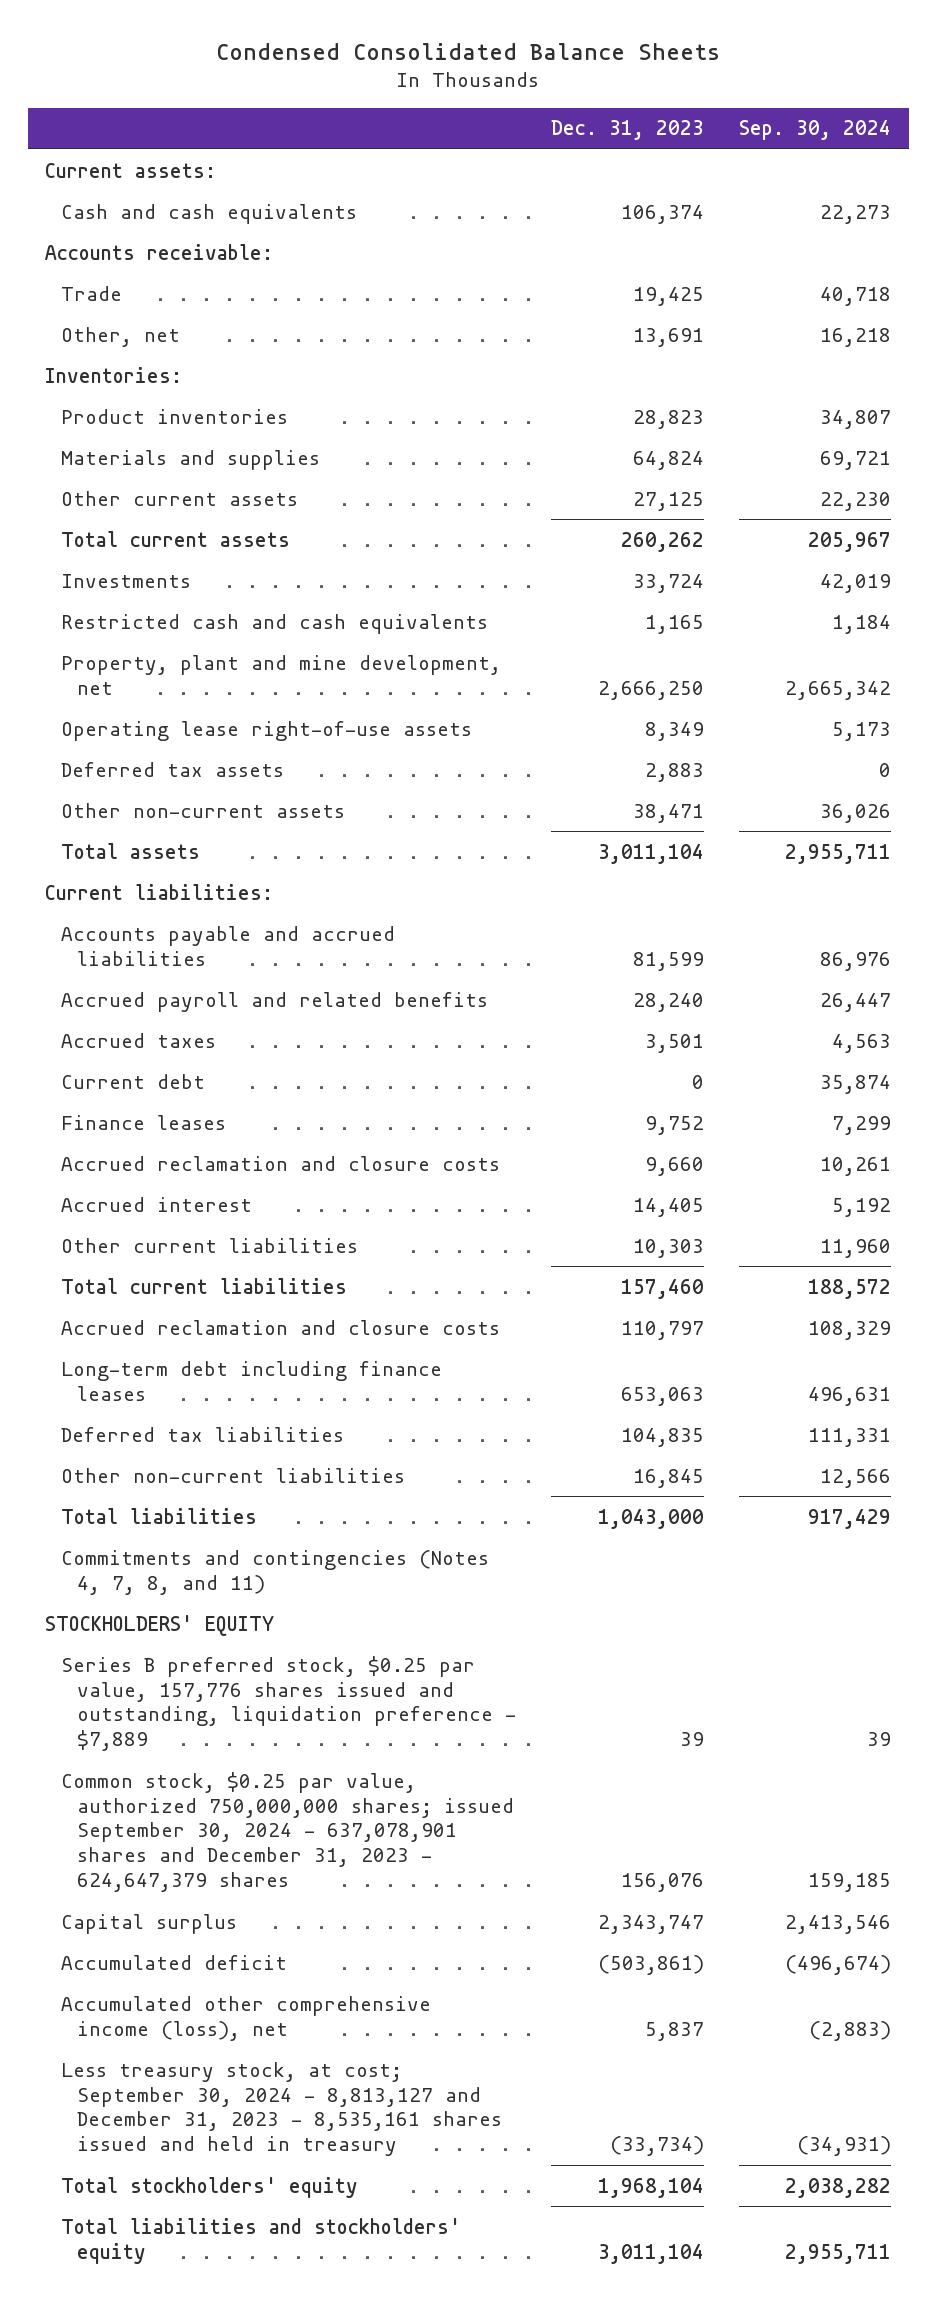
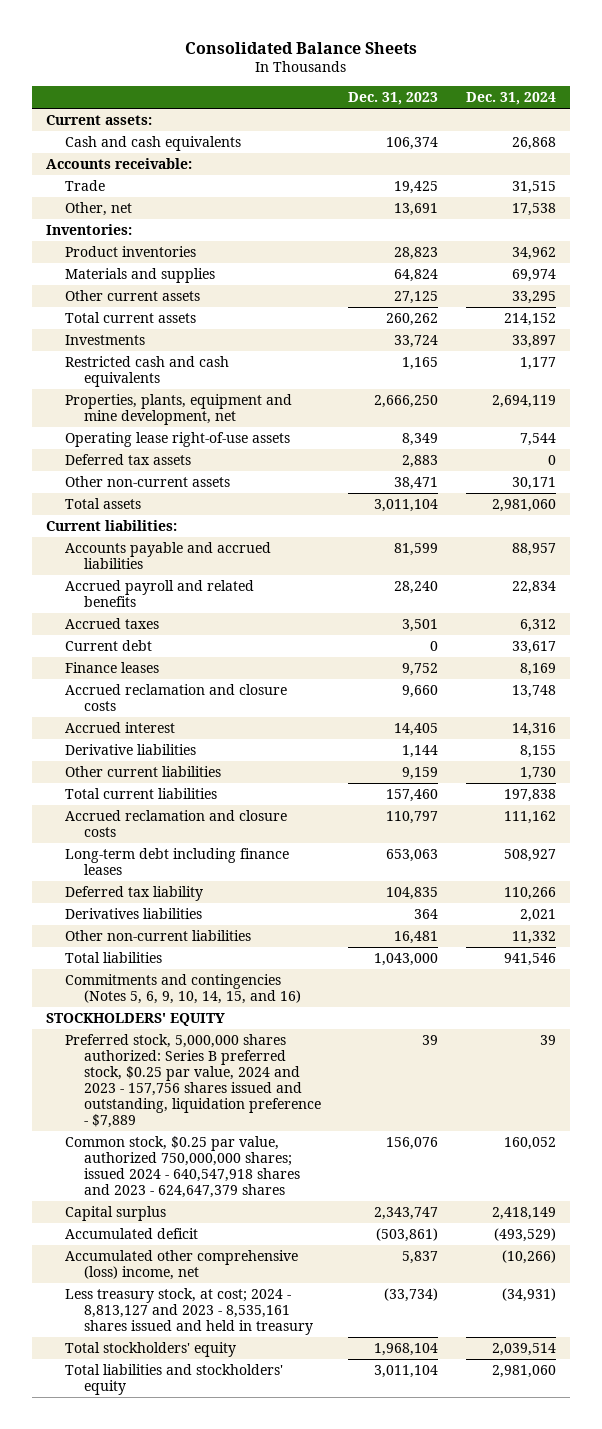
[216,42,721,60] Condensed Consolidated Balance Sheets -> [185,41,418,54] Consolidated Balance Sheets
[739,120,892,141] Sep. 30, 2024 -> none
none -> [465,92,556,106] Dec. 31, 2024
[61,654,502,695] Property, plant and mine development, net -> [64,394,292,425] Properties, plants, equipment and mine development, net
none -> [64,744,196,756] Derivative liabilities
[633,1238,705,1258] 10,303 -> [402,767,439,781] 9,159
[61,1426,345,1442] Deferred tax liabilities -> [64,886,203,902] Deferred tax liability
none -> [64,908,202,920] Derivatives liabilities
[633,1468,705,1488] 16,845 -> [394,931,439,945] 16,481
[61,1549,490,1595] Commitments and contingencies (Notes 4, 7, 8, and 11) -> [64,974,301,1004] Commitments and contingencies (Notes 5, 6, 9, 10, 14, 15, and 16)
[61,1655,517,1752] Series B preferred stock, $0.25 par value, 157,776 shares issued and outstanding, liquidation preference - $7,889 -> [64,1034,321,1128] Preferred stock, 5,000,000 shares authorized: Series B preferred stock, $0.25 par value, 2024 and 2023 - 157,756 shares issued and outstanding, liquidation preference - $7,889
[61,1771,515,1893] Common stock, $0.25 par value, authorized 750,000,000 shares; issued September 30, 2024 - 637,078,901 shares and December 31, 2023 - 624,647,379 shares -> [64,1136,300,1198] Common stock, $0.25 par value, authorized 750,000,000 shares; issued 2024 - 640,547,918 shares and 2023 - 624,647,379 shares
[61,1995,432,2041] Accumulated other comprehensive income (loss), net -> [64,1250,298,1280] Accumulated other comprehensive (loss) income, net
[61,2061,503,2157] Less treasury stock, at cost; September 30, 2024 - 8,813,127 and December 31, 2023 - 8,535,161 shares issued and held in treasury -> [64,1288,313,1335] Less treasury stock, at cost; 2024 - 8,813,127 and 2023 - 8,535,161 shares issued and held in treasury

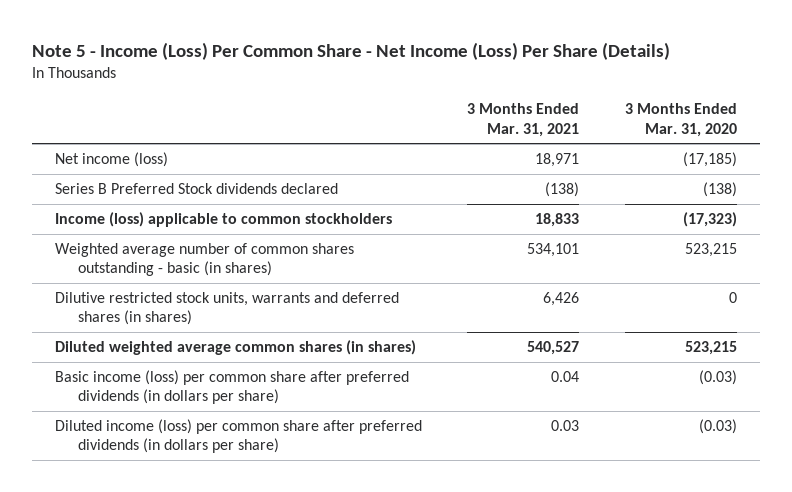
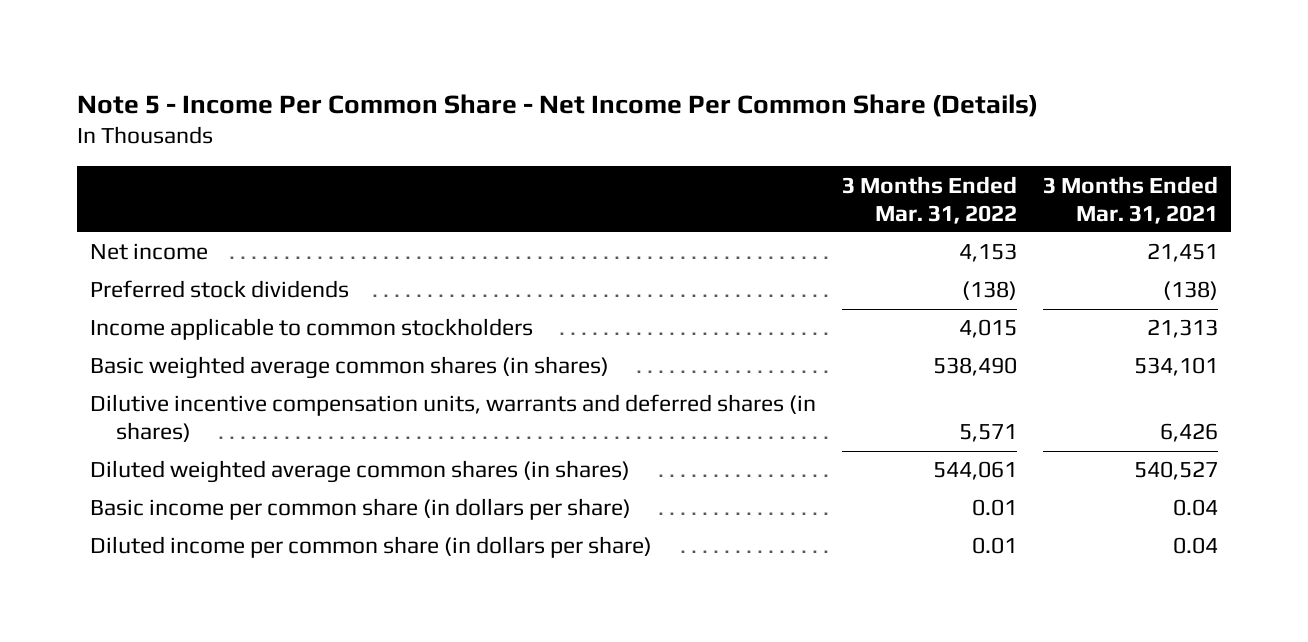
[32,41,671,60] Note 5 - Income (Loss) Per Common Share - Net Income (Loss) Per Share (Details) -> [77,93,1039,117] Note 5 - Income Per Common Share - Net Income Per Common Share (Details)
[624,103,737,137] 3 Months Ended Mar. 31, 2020 -> none
none -> [841,175,1017,224] 3 Months Ended Mar. 31, 2022
[54,152,168,168] Net income (loss) -> [89,243,208,261] Net income
[535,153,580,168] 18,971 -> [1146,243,1218,263] 21,451
[54,183,338,195] Series B Preferred Stock dividends declared -> [89,280,349,299] Preferred stock dividends
[54,212,392,228] Income (loss) applicable to common stockholders -> [89,318,533,341] Income applicable to common stockholders
[535,213,580,228] 18,833 -> [1146,319,1218,339] 21,313
[54,243,354,277] Weighted average number of common shares outstanding - basic (in shares) -> [89,356,609,380] Basic weighted average common shares (in shares)
[54,292,399,326] Dilutive restricted stock units, warrants and deferred shares (in shares) -> [89,394,816,443] Dilutive incentive compensation units, warrants and deferred shares (in shares)
[54,370,409,405] Basic income (loss) per common share after preferred dividends (in dollars per share) -> [89,498,631,521] Basic income per common share (in dollars per share)
[54,419,422,454] Diluted income (loss) per common share after preferred dividends (in dollars per share) -> [89,536,652,559] Diluted income per common share (in dollars per share)
[551,420,580,432] 0.03 -> [1172,537,1218,555] 0.04

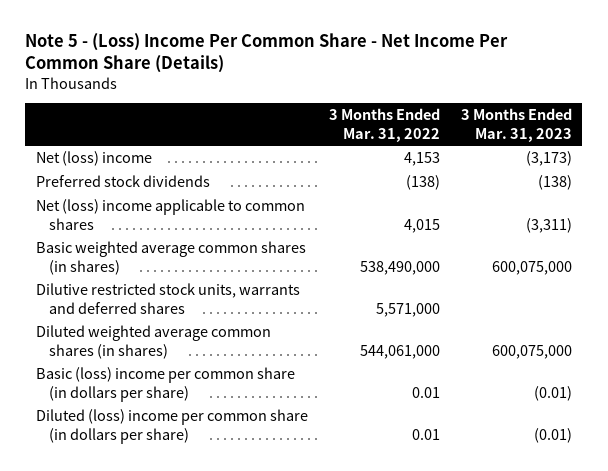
[77,93,1039,117] Note 5 - Income Per Common Share - Net Income Per Common Share (Details) -> [25,33,509,74] Note 5 - (Loss) Income Per Common Share - Net Income Per Common Share (Details)
[1042,175,1218,224] 3 Months Ended Mar. 31, 2021 -> none
none -> [460,108,572,142] 3 Months Ended Mar. 31, 2023
[89,243,208,261] Net income -> [35,151,152,167] Net (loss) income
[89,318,533,341] Income applicable to common stockholders -> [35,199,305,230] Net (loss) income applicable to common shares
[932,357,1017,377] 538,490 -> [359,260,440,275] 538,490,000
[89,394,816,443] Dilutive incentive compensation units, warrants and deferred shares (in shares) -> [35,283,300,314] Dilutive restricted stock units, warrants and deferred shares
[958,424,1017,443] 5,571 -> [375,302,440,317] 5,571,000
[932,461,1017,481] 544,061 -> [359,344,440,359] 544,061,000
[89,498,631,521] Basic income per common share (in dollars per share) -> [35,367,295,402] Basic (loss) income per common share (in dollars per share)
[89,536,652,559] Diluted income per common share (in dollars per share) -> [35,409,308,444] Diluted (loss) income per common share (in dollars per share)

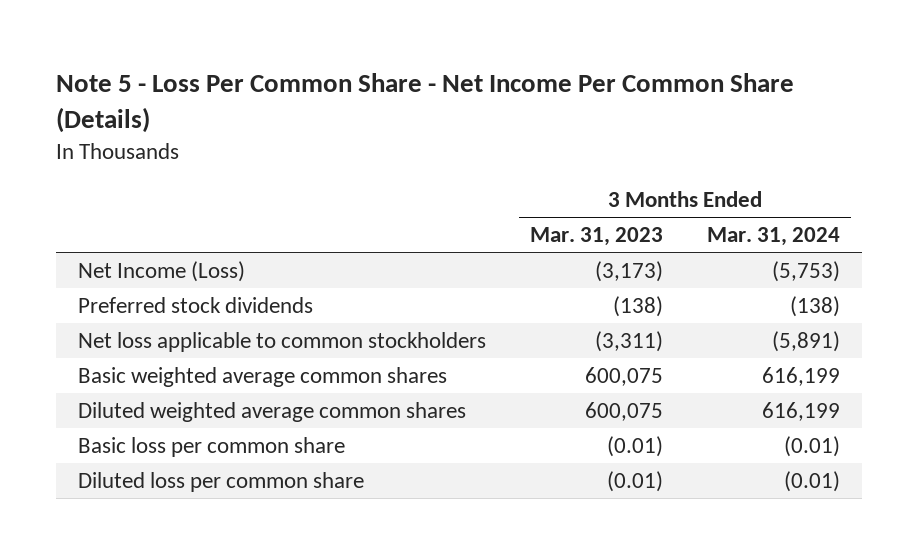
[25,33,509,74] Note 5 - (Loss) Income Per Common Share - Net Income Per Common Share (Details) -> [56,73,795,133] Note 5 - Loss Per Common Share - Net Income Per Common Share (Details)
[328,108,440,142] 3 Months Ended Mar. 31, 2022 -> none
none -> [706,227,840,247] Mar. 31, 2024
[35,151,152,167] Net (loss) income -> [78,261,246,283] Net Income (Loss)
[35,283,300,314] Dilutive restricted stock units, warrants and deferred shares -> none
[35,199,305,230] Net (loss) income applicable to common shares -> [78,332,487,353] Net loss applicable to common stockholders
[35,241,306,275] Basic weighted average common shares (in shares) -> [78,367,448,388] Basic weighted average common shares
[491,260,572,275] 600,075,000 -> [585,367,664,387] 600,075
[35,325,271,359] Diluted weighted average common shares (in shares) -> [78,402,467,423] Diluted weighted average common shares
[491,344,572,359] 600,075,000 -> [585,402,664,422] 600,075
[35,367,295,402] Basic (loss) income per common share (in dollars per share) -> [78,437,346,458] Basic loss per common share
[35,409,308,444] Diluted (loss) income per common share (in dollars per share) -> [78,472,365,493] Diluted loss per common share

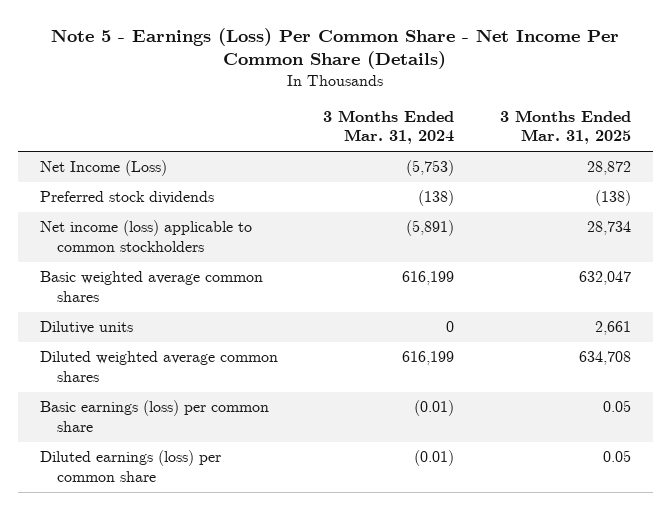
[56,73,795,133] Note 5 - Loss Per Common Share - Net Income Per Common Share (Details) -> [51,27,620,70] Note 5 - Earnings (Loss) Per Common Share - Net Income Per Common Share (Details)
[530,227,664,247] Mar. 31, 2023 -> none
none -> [499,109,631,145] 3 Months Ended Mar. 31, 2025
[78,332,487,353] Net loss applicable to common stockholders -> [40,220,253,252] Net income (loss) applicable to common stockholders
none -> [40,321,134,335] Dilutive units
[78,437,346,458] Basic loss per common share -> [40,400,270,432] Basic earnings (loss) per common share
[78,472,365,493] Diluted loss per common share -> [40,450,222,482] Diluted earnings (loss) per common share

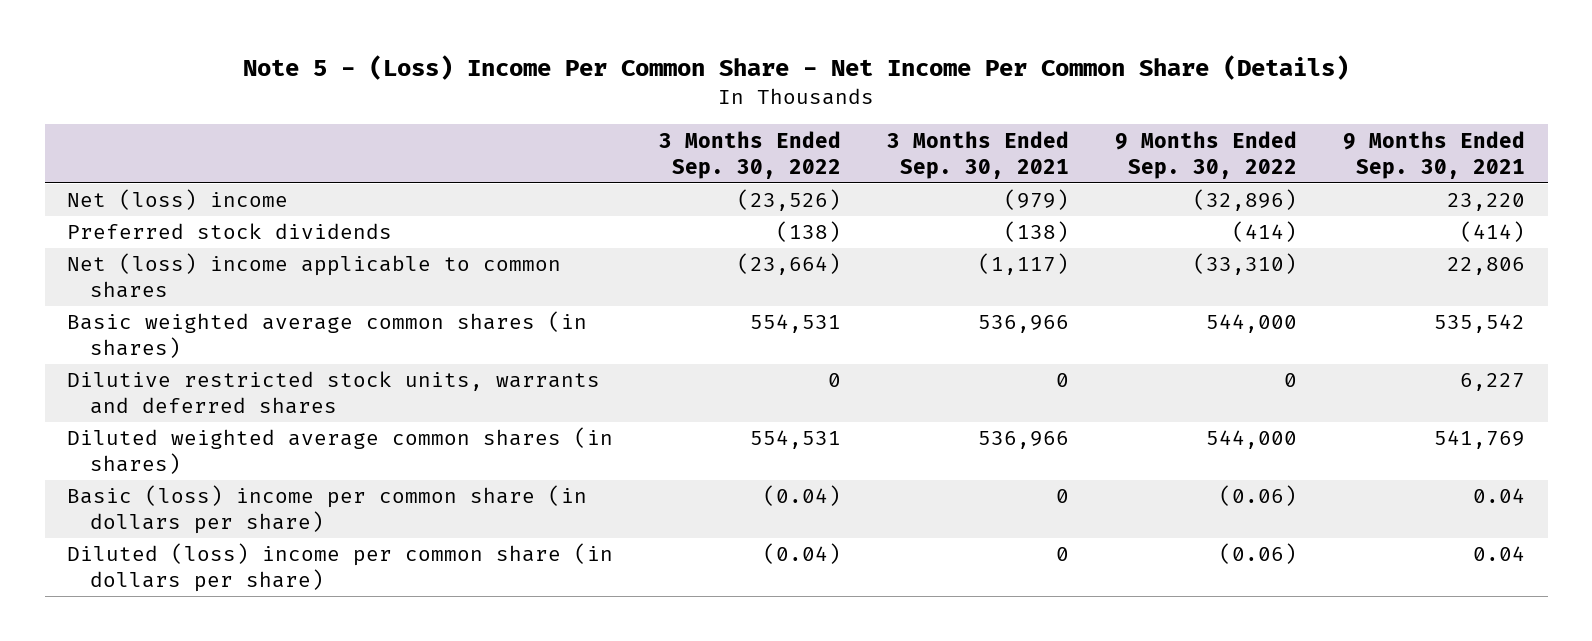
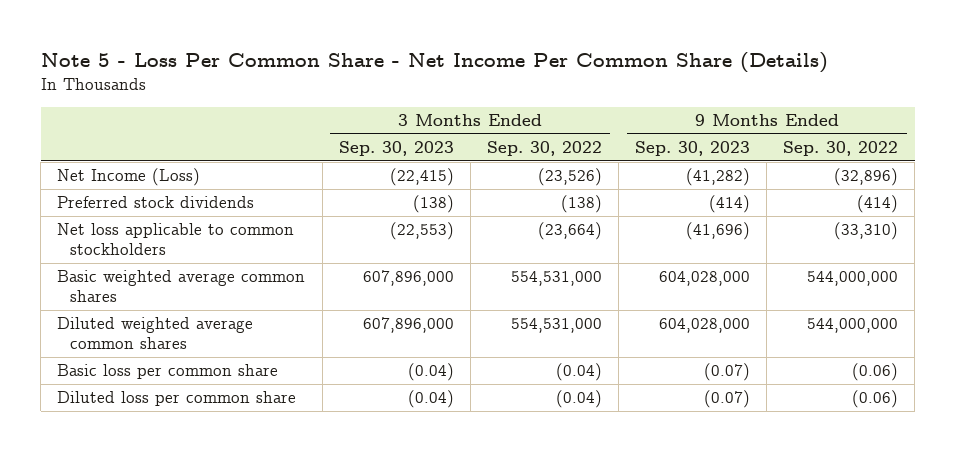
[243,55,1350,81] Note 5 - (Loss) Income Per Common Share - Net Income Per Common Share (Details) -> [40,52,828,74] Note 5 - Loss Per Common Share - Net Income Per Common Share (Details)
[887,130,1070,179] 3 Months Ended Sep. 30, 2021 -> none
[1342,130,1525,179] 9 Months Ended Sep. 30, 2021 -> none
none -> [338,141,454,157] Sep. 30, 2023
none -> [635,141,751,157] Sep. 30, 2023
[67,189,289,211] Net (loss) income -> [57,168,201,187] Net Income (Loss)
[67,371,601,415] Dilutive restricted stock units, warrants and deferred shares -> none
[67,253,562,299] Net (loss) income applicable to common shares -> [57,223,295,255] Net loss applicable to common stockholders
[67,311,588,359] Basic weighted average common shares (in shares) -> [57,270,306,302] Basic weighted average common shares
[750,314,842,334] 554,531 -> [510,271,602,287] 554,531,000
[1206,314,1298,334] 544,000 -> [807,271,899,287] 544,000,000
[67,427,614,475] Diluted weighted average common shares (in shares) -> [57,317,254,349] Diluted weighted average common shares
[750,430,842,450] 554,531 -> [510,318,602,334] 554,531,000
[1206,430,1298,450] 544,000 -> [807,318,899,334] 544,000,000
[67,485,588,535] Basic (loss) income per common share (in dollars per share) -> [57,364,279,380] Basic loss per common share
[67,543,614,593] Diluted (loss) income per common share (in dollars per share) -> [57,391,297,407] Diluted loss per common share

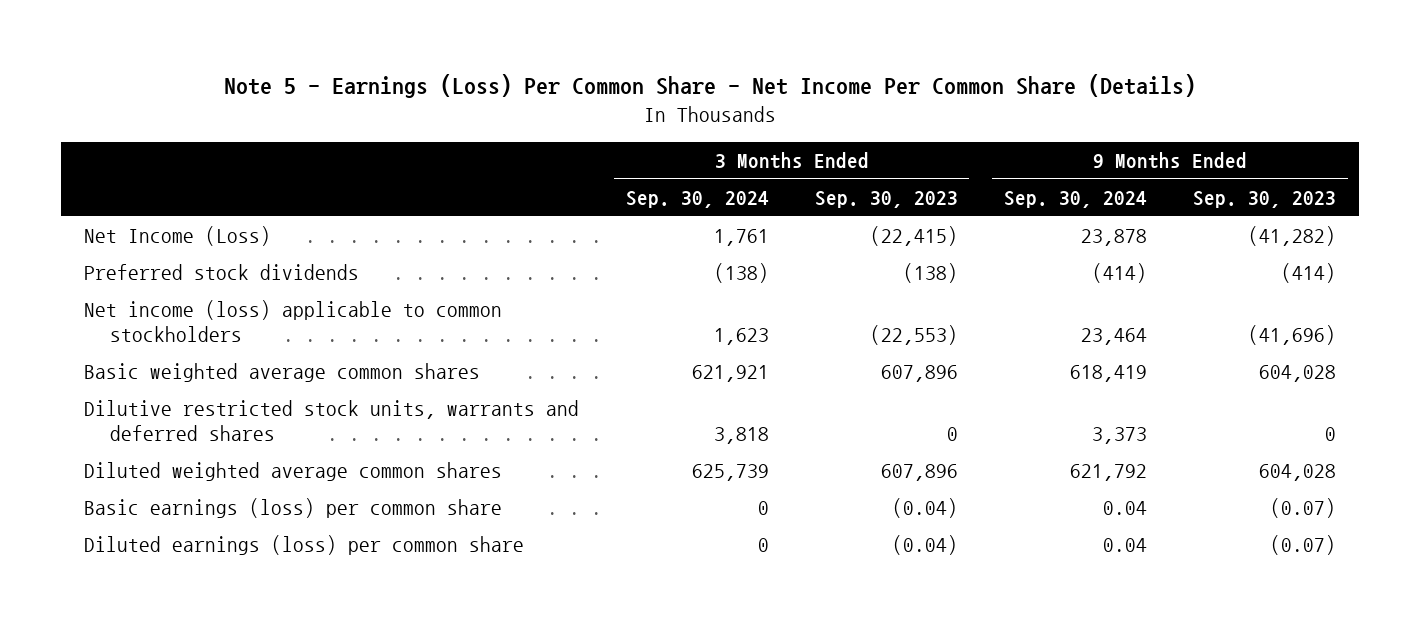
[40,52,828,74] Note 5 - Loss Per Common Share - Net Income Per Common Share (Details) -> [224,74,1197,99] Note 5 - Earnings (Loss) Per Common Share - Net Income Per Common Share (Details)
[486,141,602,157] Sep. 30, 2022 -> none
[783,141,899,157] Sep. 30, 2022 -> none
none -> [625,191,769,209] Sep. 30, 2024
none -> [1003,191,1147,209] Sep. 30, 2024
[57,223,295,255] Net loss applicable to common stockholders -> [84,300,503,342] Net income (loss) applicable to common stockholders
[362,270,454,287] 607,896,000 -> [880,365,958,383] 607,896
[659,271,751,287] 604,028,000 -> [1259,365,1337,383] 604,028
none -> [84,400,580,441] Dilutive restricted stock units, warrants and deferred shares
[362,317,454,334] 607,896,000 -> [880,464,958,482] 607,896
[659,318,751,334] 604,028,000 -> [1259,464,1337,482] 604,028
[57,364,279,380] Basic loss per common share -> [84,498,503,519] Basic earnings (loss) per common share
[57,391,297,407] Diluted loss per common share -> [84,535,525,556] Diluted earnings (loss) per common share

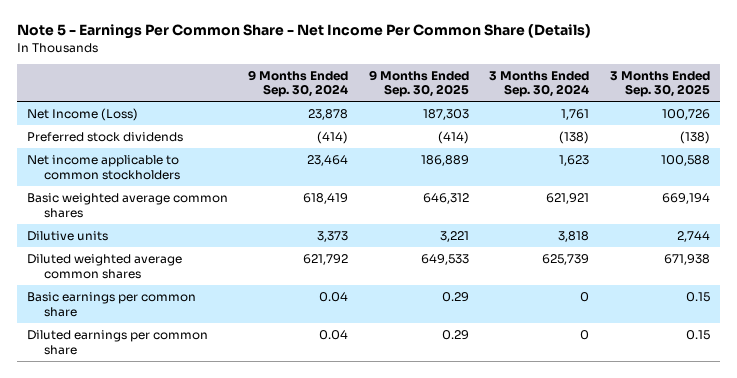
[224,74,1197,99] Note 5 - Earnings (Loss) Per Common Share - Net Income Per Common Share (Details) -> [16,24,591,40] Note 5 - Earnings Per Common Share - Net Income Per Common Share (Details)
[814,191,958,209] Sep. 30, 2023 -> none
[1193,191,1337,209] Sep. 30, 2023 -> none
none -> [368,69,469,98] 9 Months Ended Sep. 30, 2025
none -> [609,70,710,98] 3 Months Ended Sep. 30, 2025
[84,300,503,342] Net income (loss) applicable to common stockholders -> [26,154,180,180] Net income applicable to common stockholders
[84,400,580,441] Dilutive restricted stock units, warrants and deferred shares -> [26,230,108,241] Dilutive units
[84,498,503,519] Basic earnings (loss) per common share -> [26,291,196,317] Basic earnings per common share
[84,535,525,556] Diluted earnings (loss) per common share -> [26,329,208,355] Diluted earnings per common share

